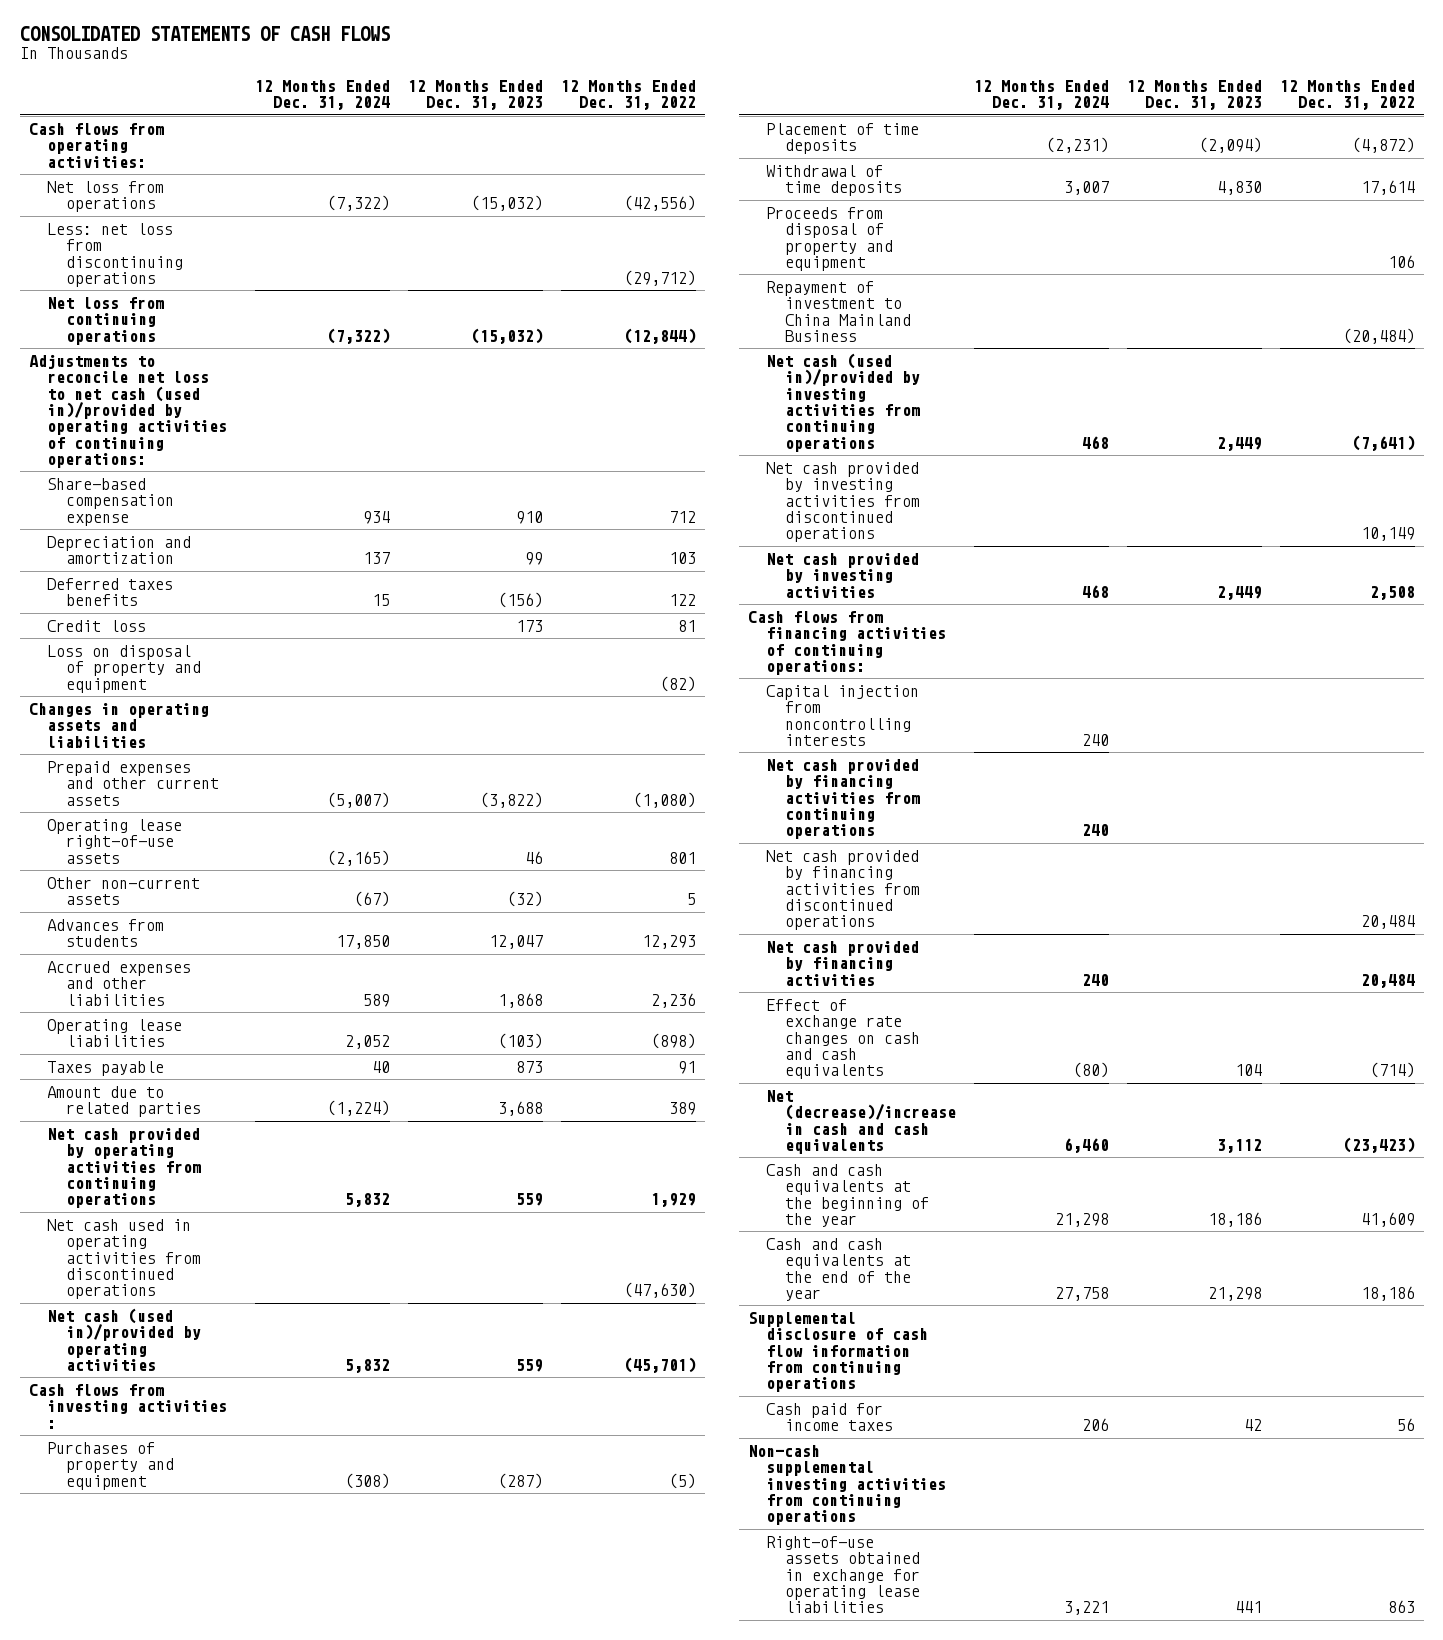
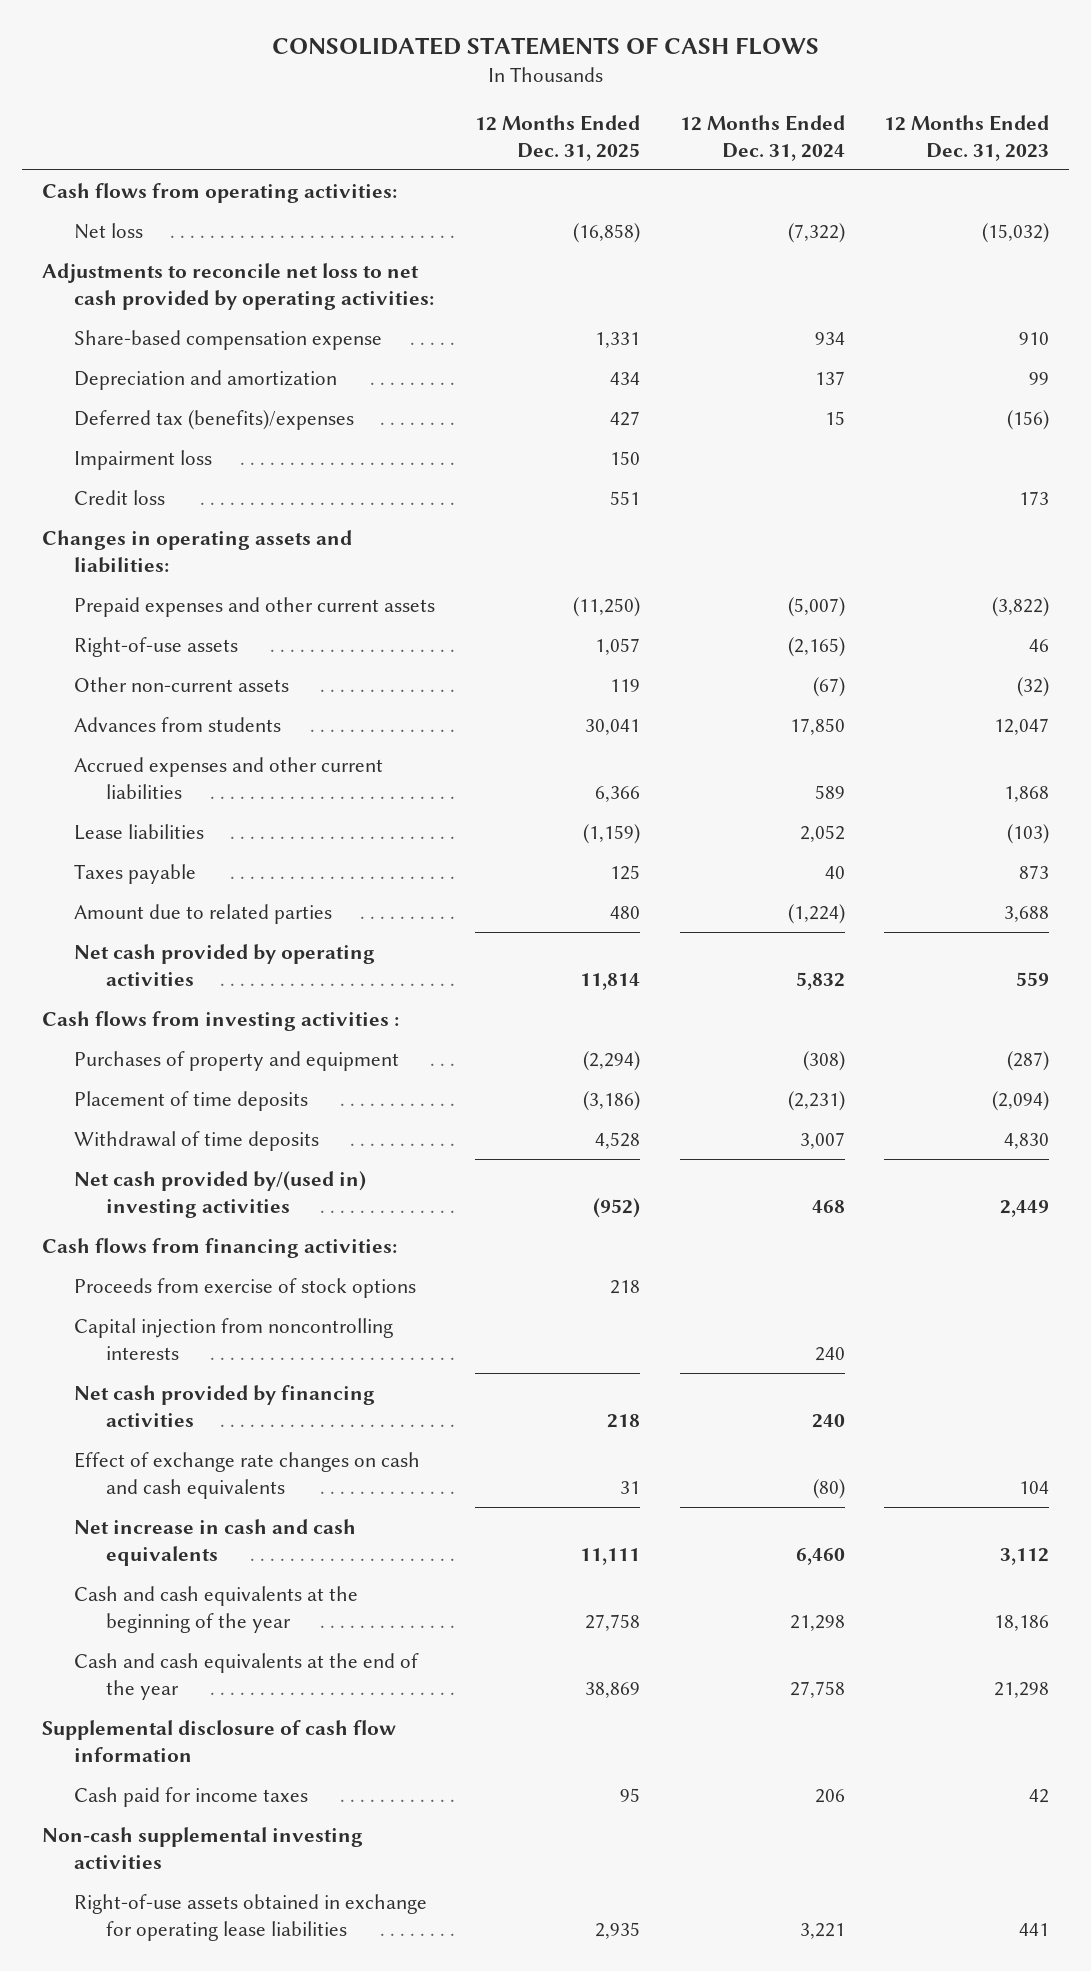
[560,79,696,111] 12 Months Ended Dec. 31, 2022 -> none
none -> [474,114,640,161] 12 Months Ended Dec. 31, 2025
[47,222,184,288] Less: net loss from discontinuing operations -> none
[47,296,165,345] Net loss from continuing operations -> none
[47,180,165,213] Net loss from operations -> [74,222,144,239] Net loss
[28,353,228,469] Adjustments to reconcile net loss to net cash (used in)/provided by operating activities of continuing operations: -> [41,262,435,310] Adjustments to reconcile net loss to net cash provided by operating activities:
[47,577,174,607] Deferred taxes benefits -> [74,409,355,430] Deferred tax (benefits)/expenses
none -> [74,449,213,470] Impairment loss
[47,644,202,693] Loss on disposal of property and equipment -> none
[28,702,209,748] Changes in operating assets and liabilities -> [41,529,352,573] Changes in operating assets and liabilities:
[47,818,183,864] Operating lease right-of-use assets -> [74,636,239,657] Right-of-use assets
[47,960,192,1006] Accrued expenses and other liabilities -> [74,756,384,799] Accrued expenses and other current liabilities
[47,1018,183,1048] Operating lease liabilities -> [74,823,205,840] Lease liabilities
[47,1127,202,1209] Net cash provided by operating activities from continuing operations -> none
[47,1218,202,1300] Net cash used in operating activities from discontinued operations -> none
[47,1307,202,1372] Net cash (used in)/provided by operating activities -> [74,943,376,986] Net cash provided by operating activities
[766,206,894,272] Proceeds from disposal of property and equipment -> none
[766,280,912,343] Repayment of investment to China Mainland Business -> none
[766,352,921,452] Net cash (used in)/provided by investing activities from continuing operations -> none
[766,461,921,543] Net cash provided by investing activities from discontinued operations -> none
[766,552,920,598] Net cash provided by investing activities -> [74,1170,367,1218] Net cash provided by/(used in) investing activities
[747,610,947,676] Cash flows from financing activities of continuing operations: -> [41,1237,397,1258] Cash flows from financing activities:
none -> [74,1277,417,1298] Proceeds from exercise of stock options
[766,758,921,840] Net cash provided by financing activities from continuing operations -> none
[766,849,921,931] Net cash provided by financing activities from discontinued operations -> none
[766,1089,957,1155] Net (decrease)/increase in cash and cash equivalents -> [74,1518,357,1566] Net increase in cash and cash equivalents
[747,1311,929,1393] Supplemental disclosure of cash flow information from continuing operations -> [41,1719,396,1762] Supplemental disclosure of cash flow information
[747,1444,947,1526] Non-cash supplemental investing activities from continuing operations -> [41,1826,363,1869] Non-cash supplemental investing activities

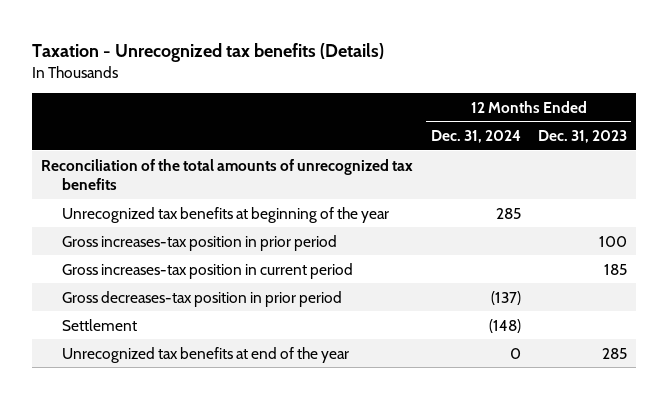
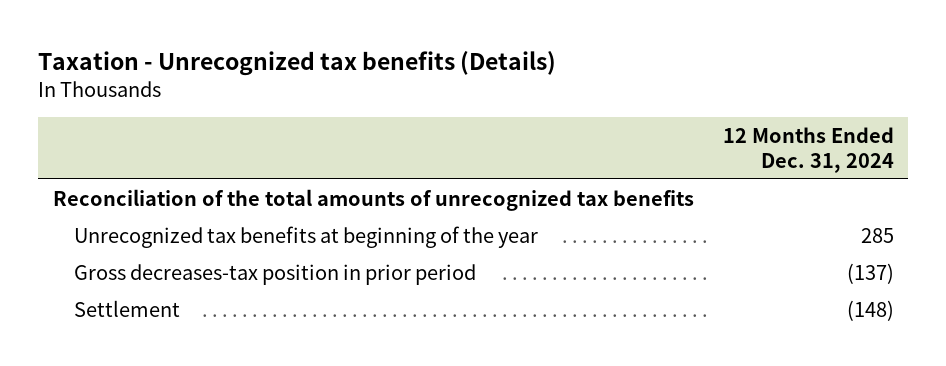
[538,130,628,144] Dec. 31, 2023 -> none
[62,234,338,251] Gross increases-tax position in prior period -> none
[62,262,354,279] Gross increases-tax position in current period -> none
[62,346,350,363] Unrecognized tax benefits at end of the year -> none

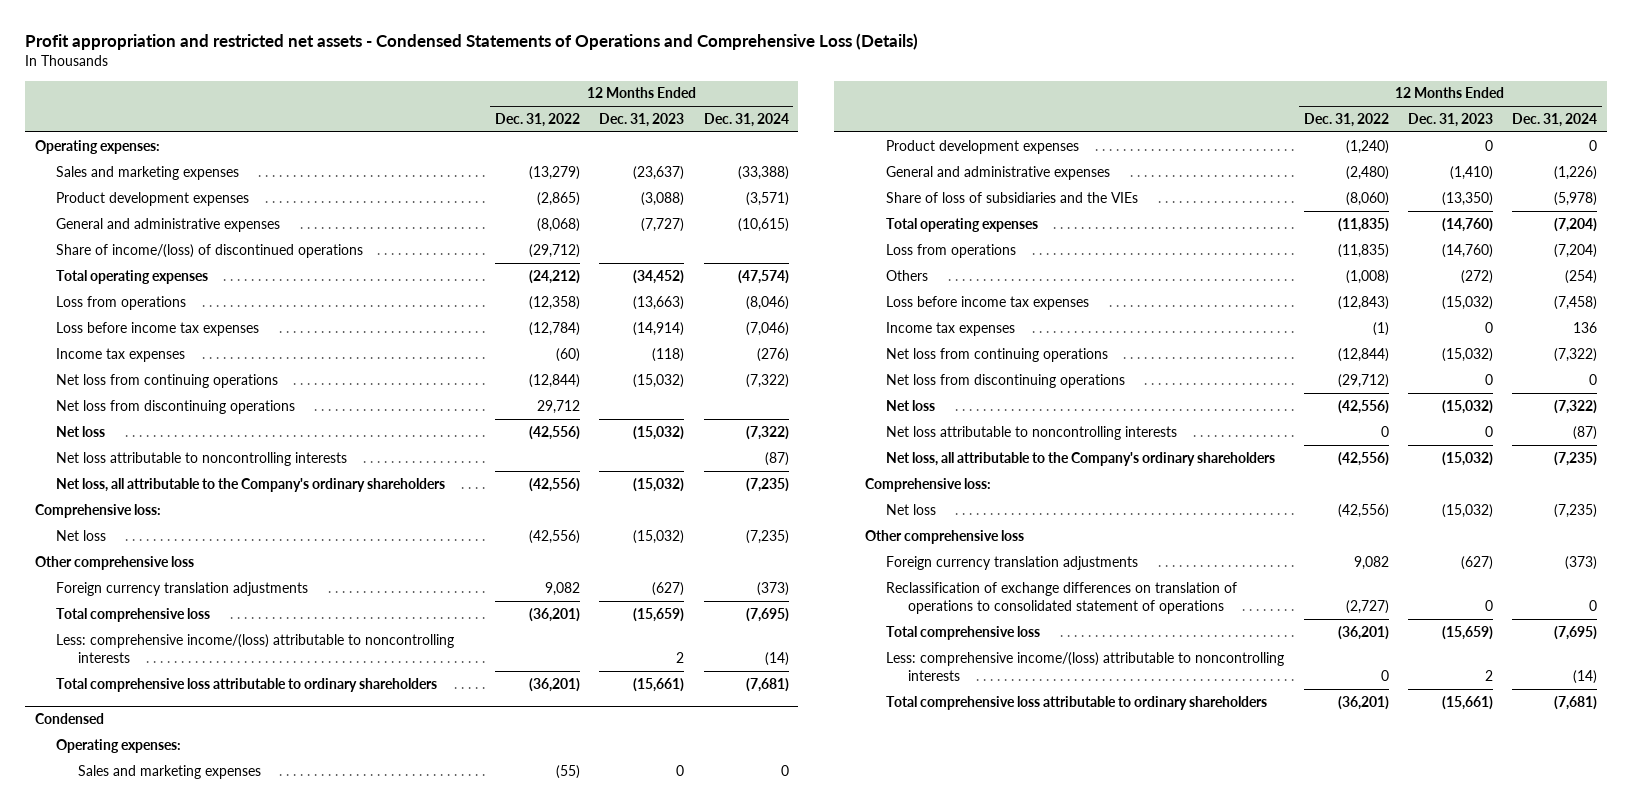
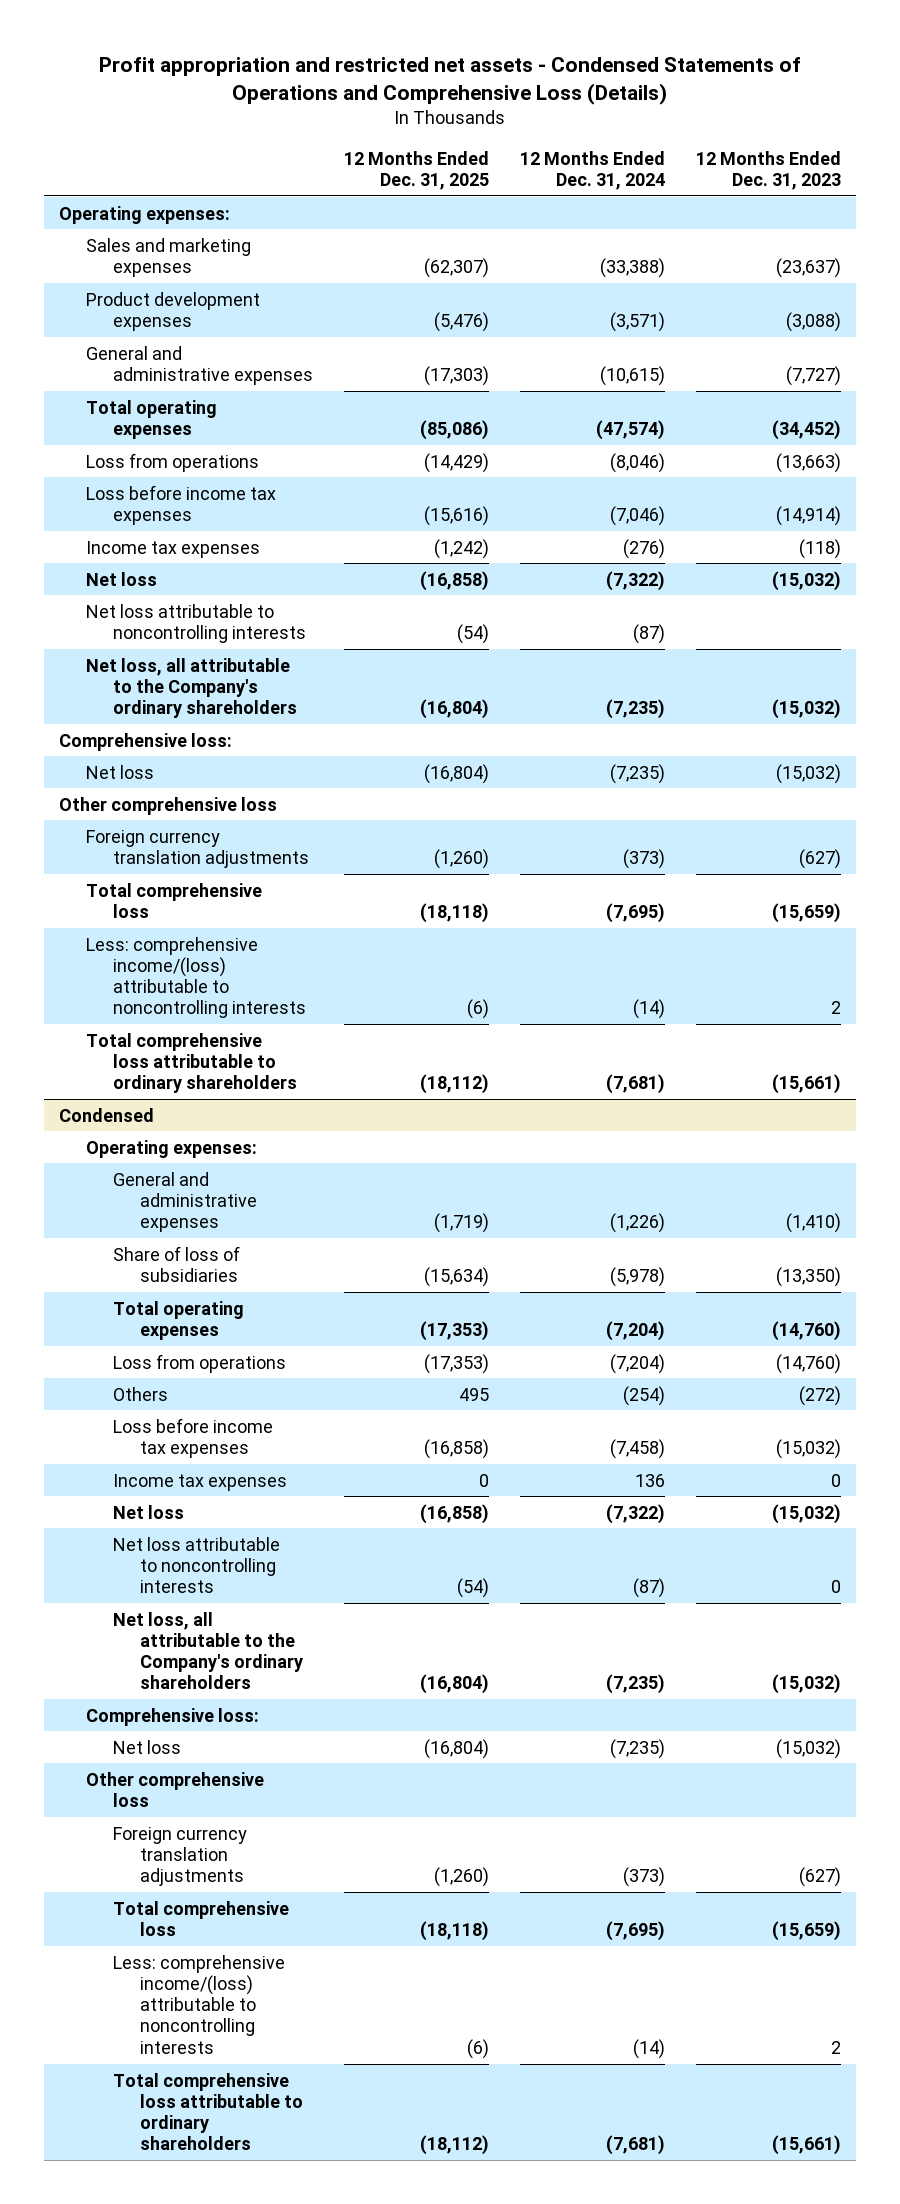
[495,113,581,128] Dec. 31, 2022 -> none
none -> [343,150,489,191] 12 Months Ended Dec. 31, 2025
[56,243,364,258] Share of income/(loss) of discontinued operations -> none
[56,373,279,388] Net loss from continuing operations -> none
[56,399,296,414] Net loss from discontinuing operations -> none
[77,764,261,779] Sales and marketing expenses -> none
[886,139,1080,154] Product development expenses -> none
[886,191,1139,203] Share of loss of subsidiaries and the VIEs -> [112,1245,240,1282] Share of loss of subsidiaries
[886,347,1109,362] Net loss from continuing operations -> none
[886,373,1126,388] Net loss from discontinuing operations -> none
[886,581,1238,615] Reclassification of exchange differences on translation of operations to consolidated statement of operations -> none

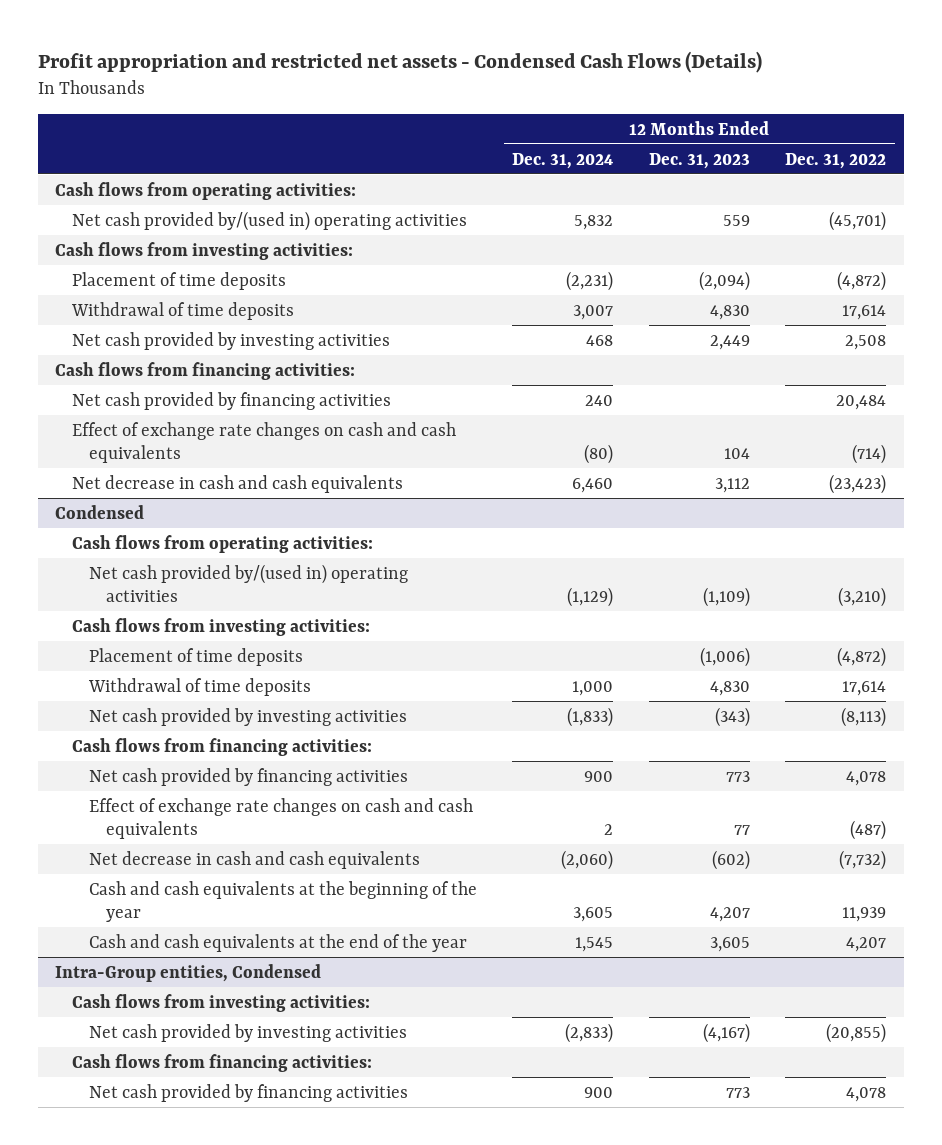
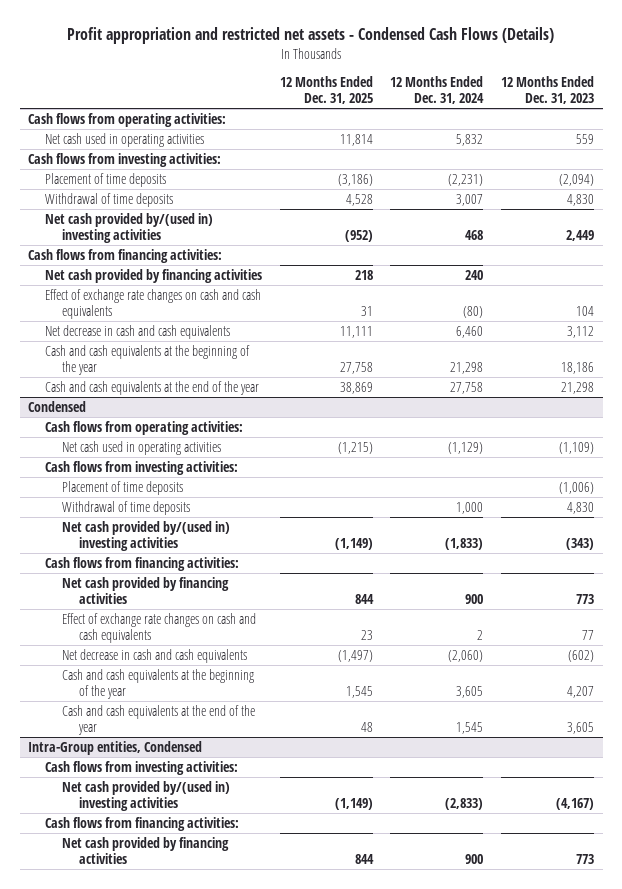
[785,152,887,169] Dec. 31, 2022 -> none
none -> [279,75,373,105] 12 Months Ended Dec. 31, 2025
[72,210,468,231] Net cash provided by/(used in) operating activities -> [45,132,205,147] Net cash used in operating activities
[72,331,391,350] Net cash provided by investing activities -> [45,212,214,243] Net cash provided by/(used in) investing activities
none -> [45,344,251,375] Cash and cash equivalents at the beginning of the year
none -> [45,380,260,395] Cash and cash equivalents at the end of the year
[89,563,409,602] Net cash provided by/(used in) operating activities -> [62,440,222,455] Net cash used in operating activities
[89,707,408,726] Net cash provided by investing activities -> [62,520,231,551] Net cash provided by/(used in) investing activities
[89,1023,408,1042] Net cash provided by investing activities -> [62,780,231,811] Net cash provided by/(used in) investing activities

